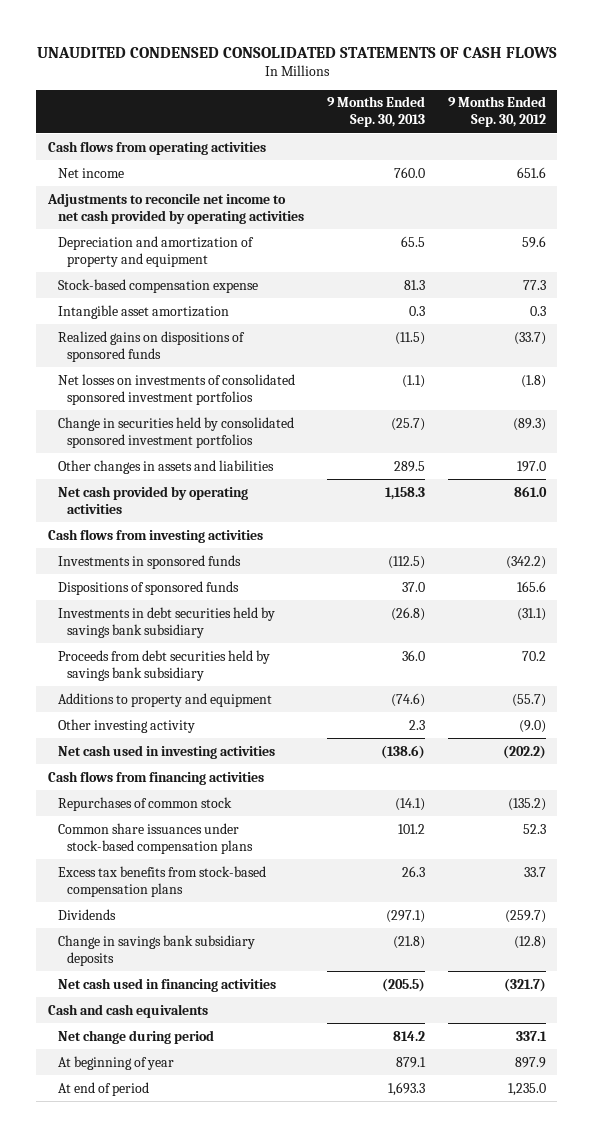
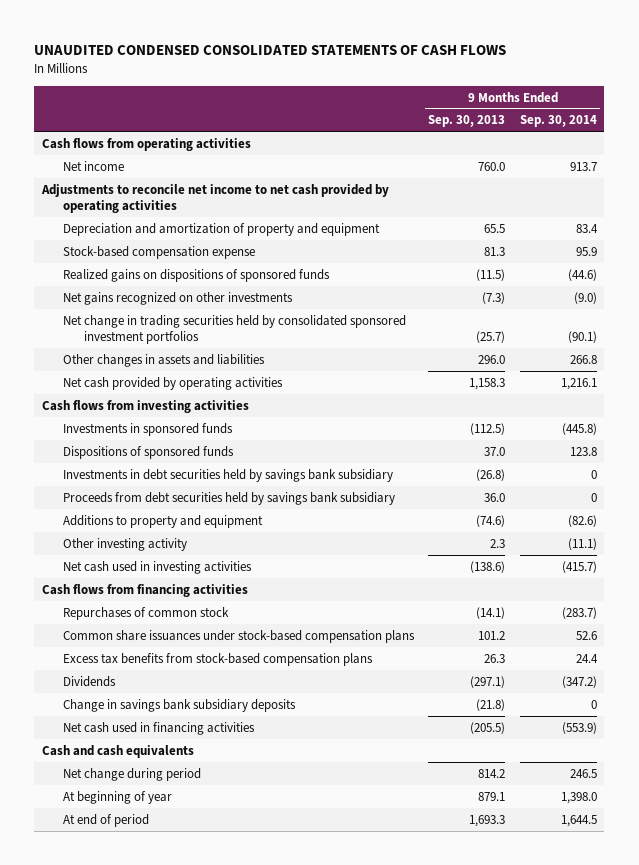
[447,96,546,128] 9 Months Ended Sep. 30, 2012 -> none
none -> [519,115,597,128] Sep. 30, 2014
[57,304,229,319] Intangible asset amortization -> none
[57,373,295,405] Net losses on investments of consolidated sponsored investment portfolios -> none
none -> [62,291,293,305] Net gains recognized on other investments
[57,416,294,448] Change in securities held by consolidated sponsored investment portfolios -> [62,314,406,344] Net change in trading securities held by consolidated sponsored investment portfolios
[393,460,425,472] 289.5 -> [478,354,506,364] 296.0

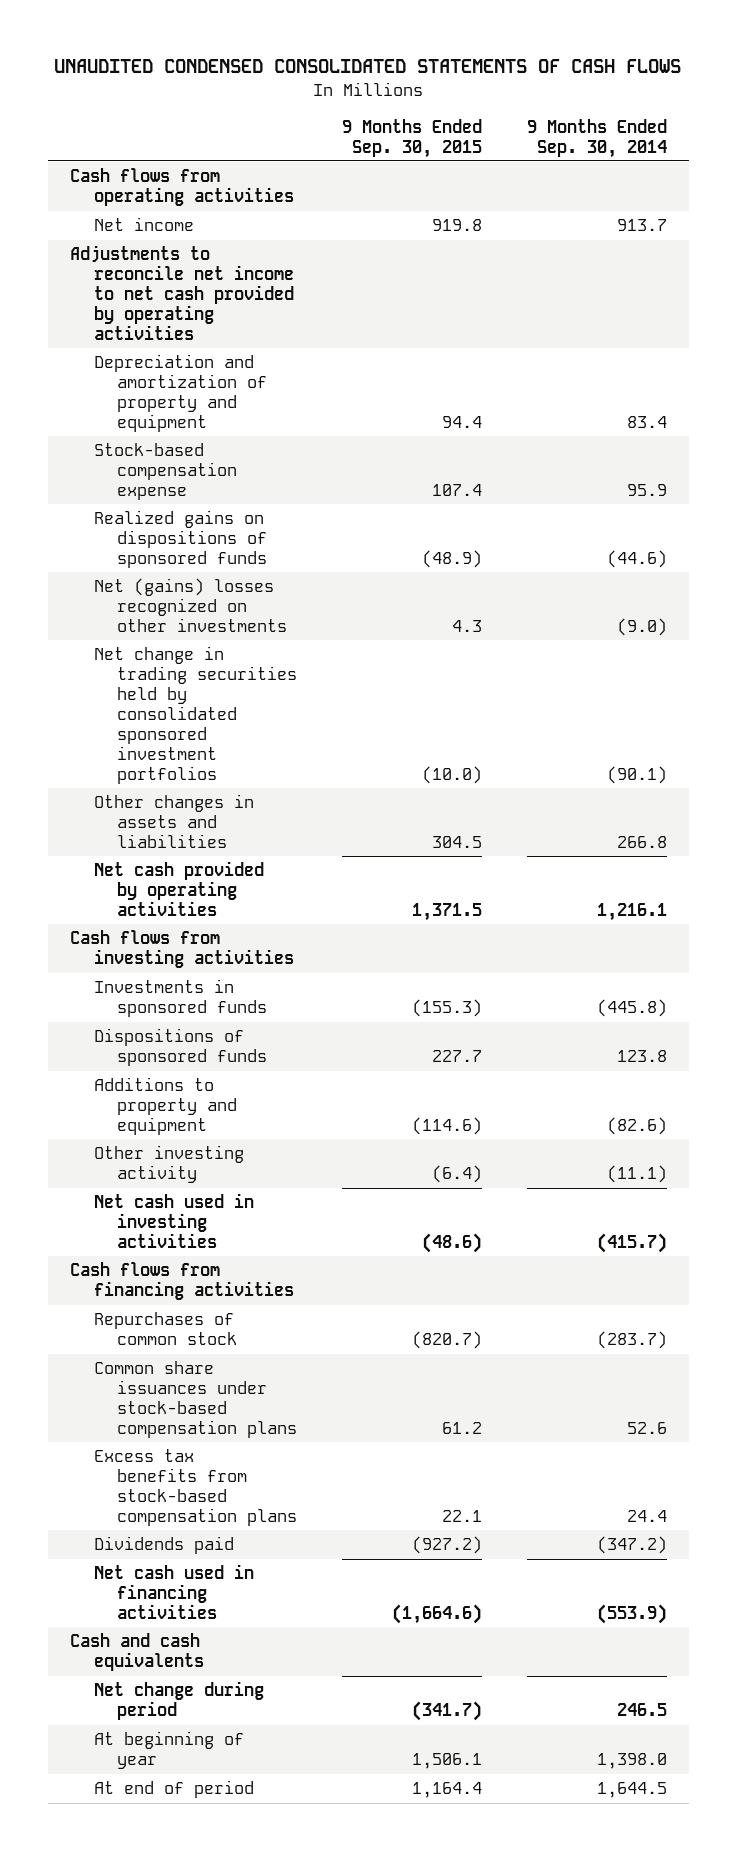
[428,115,506,128] Sep. 30, 2013 -> none
none -> [341,118,482,158] 9 Months Ended Sep. 30, 2015
[62,291,293,305] Net gains recognized on other investments -> [93,578,288,633] Net (gains) losses recognized on other investments
[62,468,393,482] Investments in debt securities held by savings bank subsidiary -> none
[62,491,395,505] Proceeds from debt securities held by savings bank subsidiary -> none
[62,698,296,712] Change in savings bank subsidiary deposits -> none
[62,675,116,687] Dividends -> [93,1536,234,1555] Dividends paid

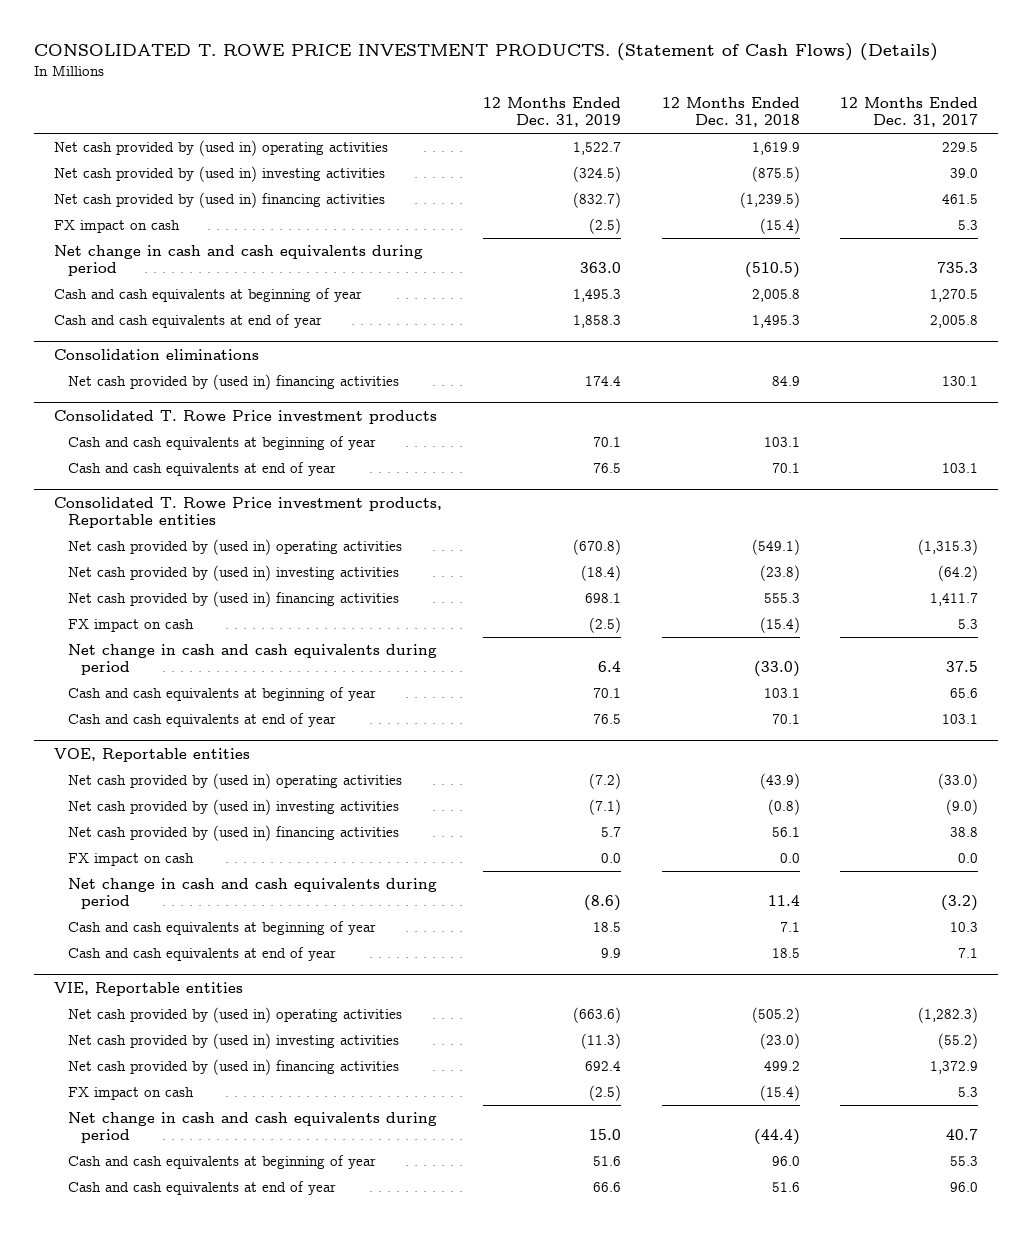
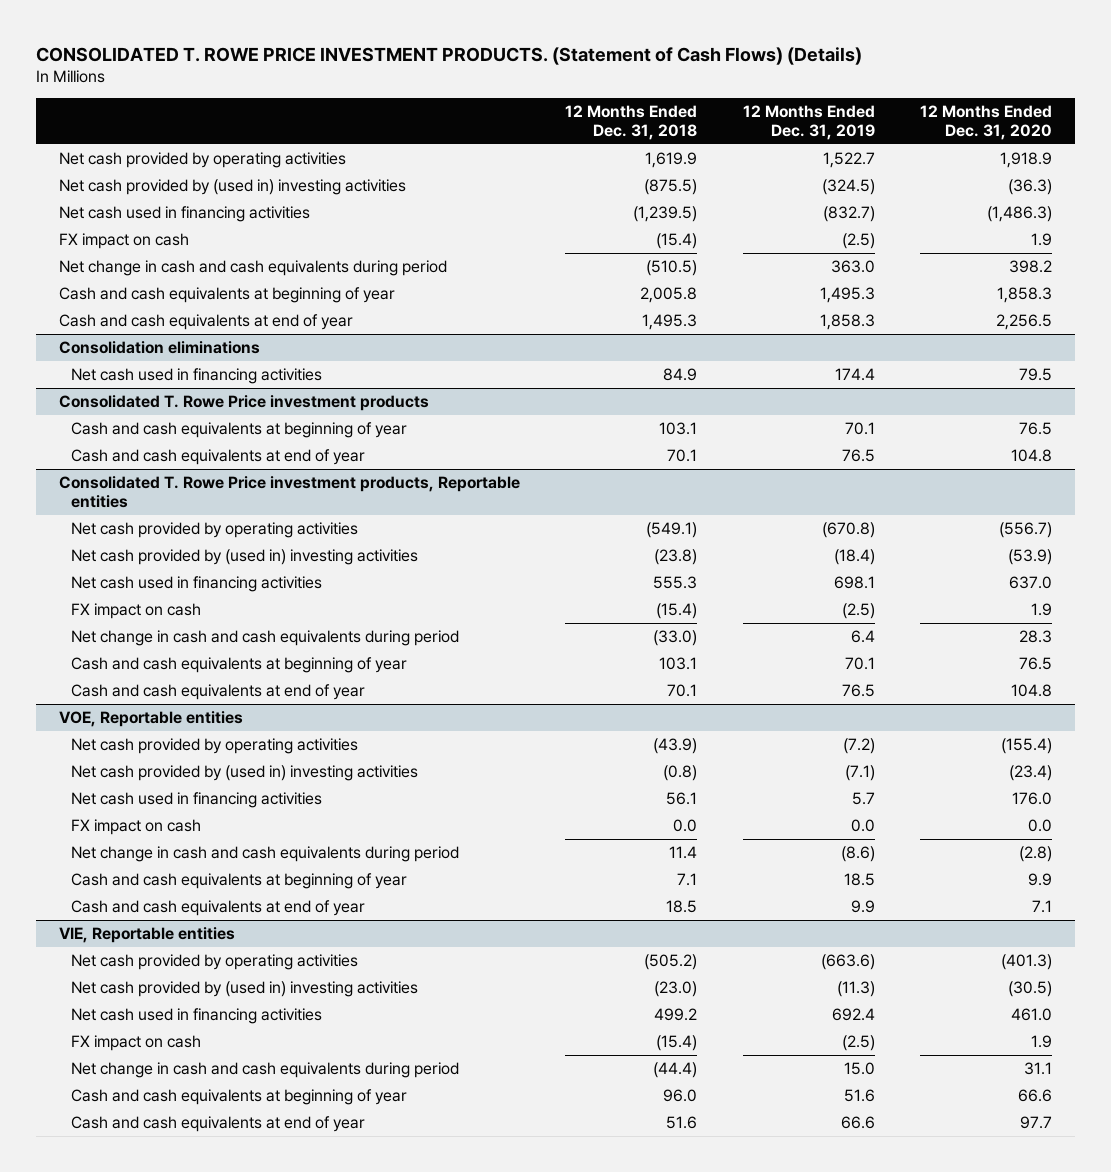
[840,96,979,128] 12 Months Ended Dec. 31, 2017 -> none
none -> [920,105,1053,140] 12 Months Ended Dec. 31, 2020
[54,140,389,157] Net cash provided by (used in) operating activities -> [58,152,346,169] Net cash provided by operating activities
[54,192,386,209] Net cash provided by (used in) financing activities -> [58,206,310,223] Net cash used in financing activities
[67,374,399,391] Net cash provided by (used in) financing activities -> [70,368,322,385] Net cash used in financing activities
[67,539,402,556] Net cash provided by (used in) operating activities -> [70,522,358,539] Net cash provided by operating activities
[67,591,399,608] Net cash provided by (used in) financing activities -> [70,576,322,593] Net cash used in financing activities
[67,773,402,790] Net cash provided by (used in) operating activities -> [70,738,358,755] Net cash provided by operating activities
[67,825,399,842] Net cash provided by (used in) financing activities -> [70,792,322,809] Net cash used in financing activities
[67,1007,402,1024] Net cash provided by (used in) operating activities -> [70,954,358,971] Net cash provided by operating activities
[67,1059,399,1076] Net cash provided by (used in) financing activities -> [70,1008,322,1025] Net cash used in financing activities

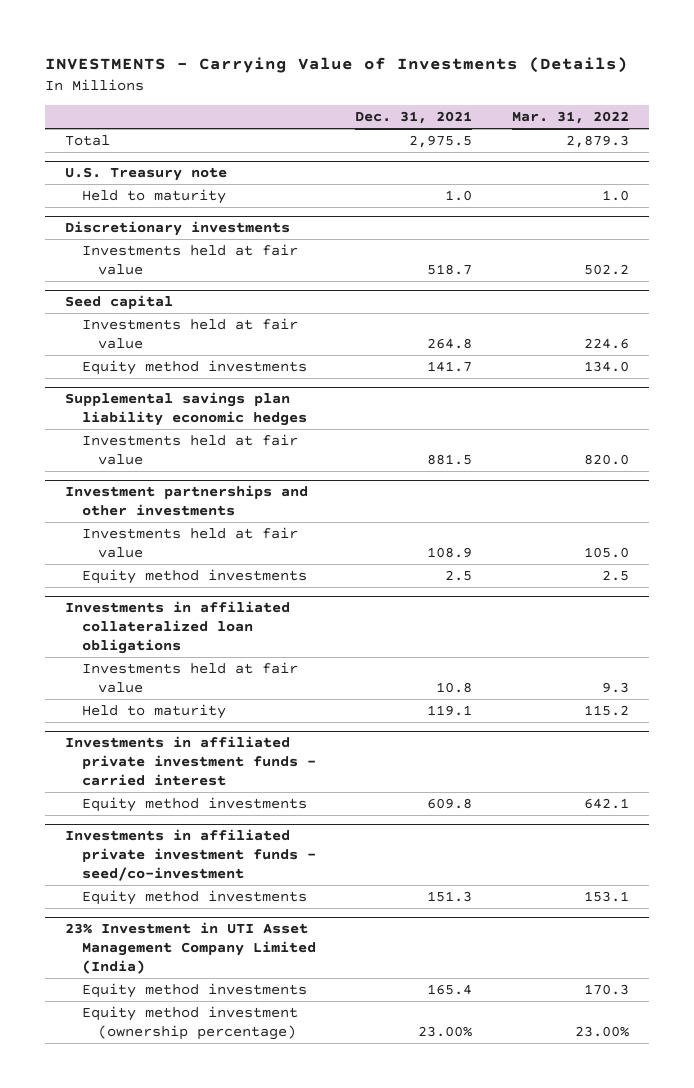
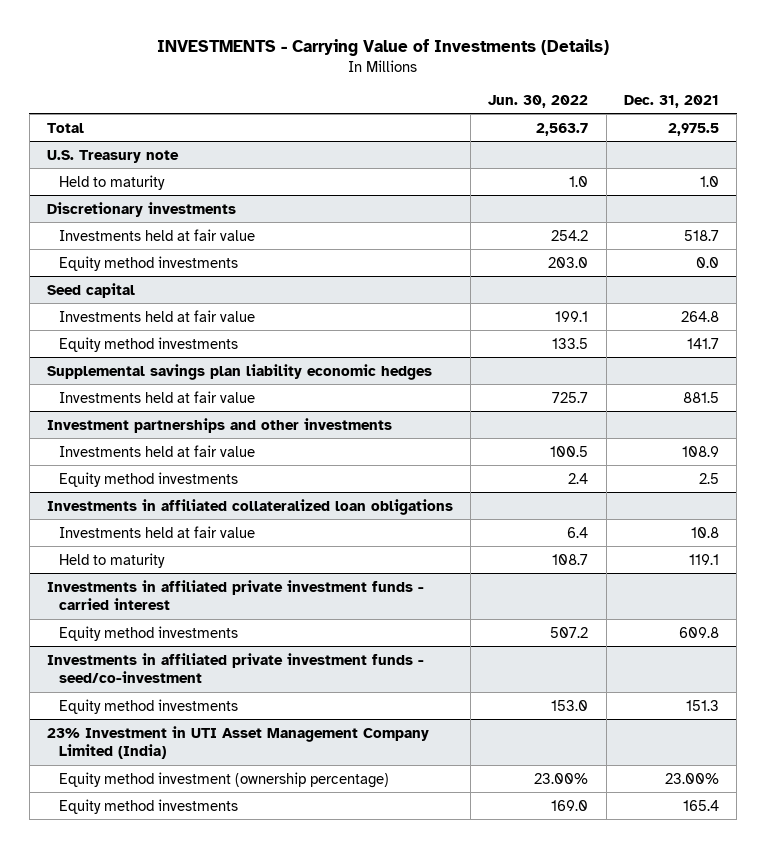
[511,111,629,125] Mar. 31, 2022 -> none
none -> [488,94,589,108] Jun. 30, 2022
none -> [58,255,238,271] Equity method investments
[81,982,307,998] Equity method investments -> [58,798,238,814] Equity method investments

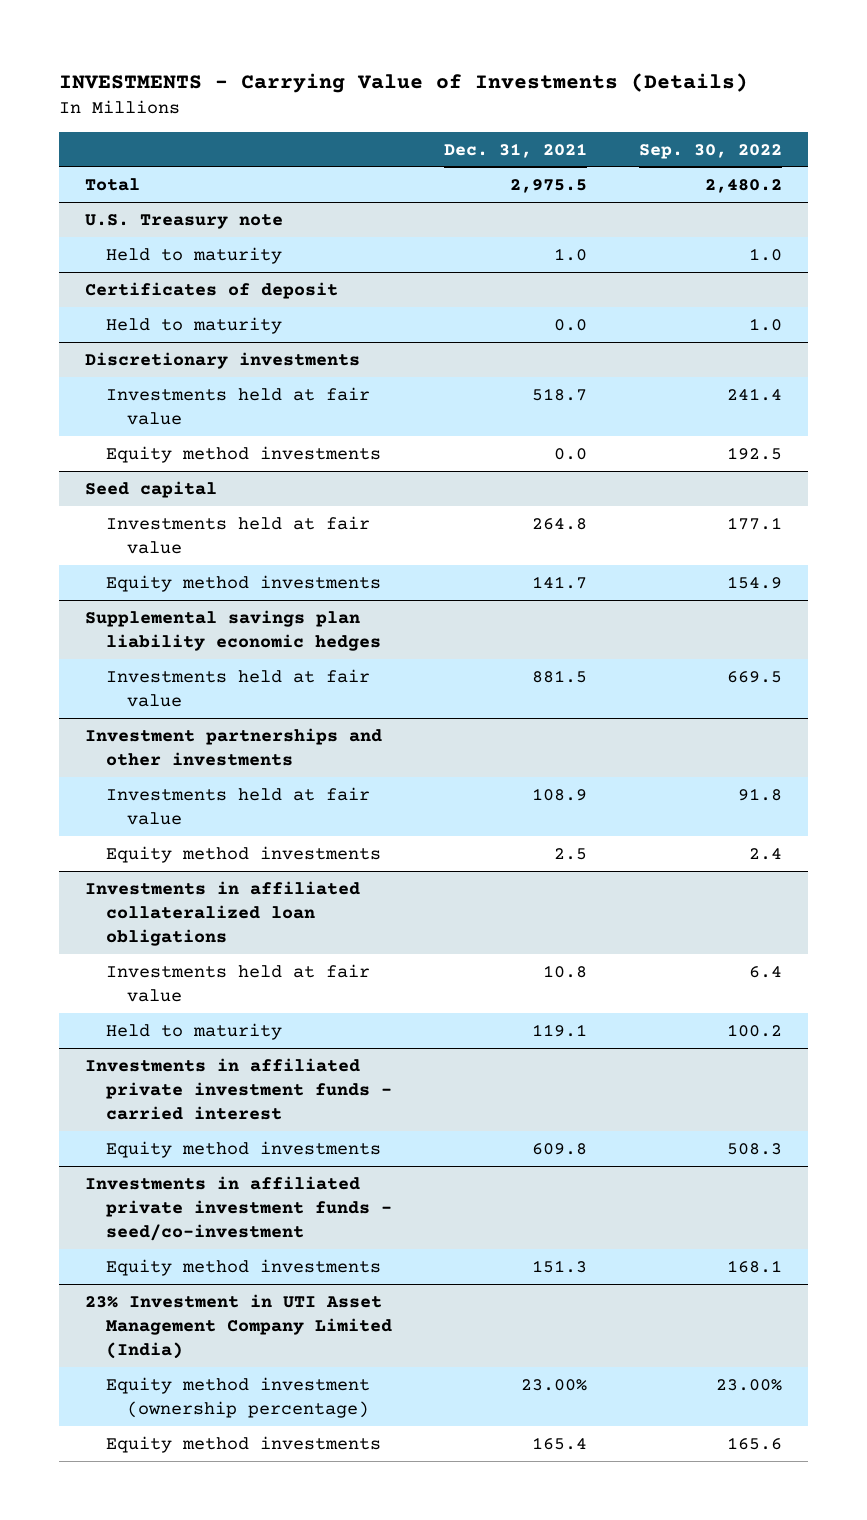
[488,94,589,108] Jun. 30, 2022 -> none
none -> [639,143,783,159] Sep. 30, 2022
none -> [84,281,338,299] Certificates of deposit
none -> [105,316,282,334] Held to maturity

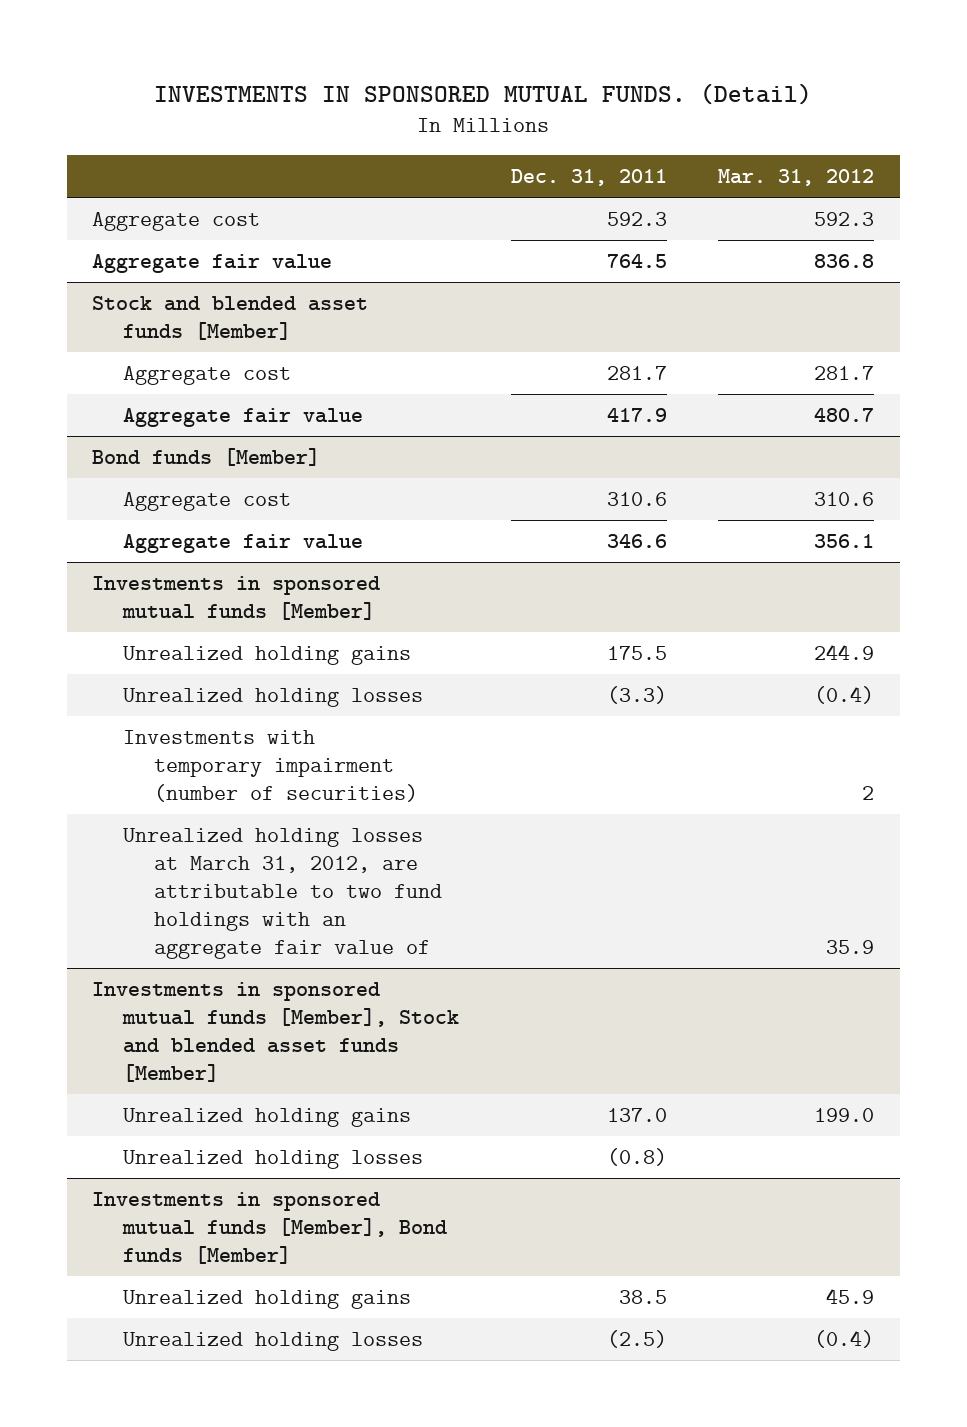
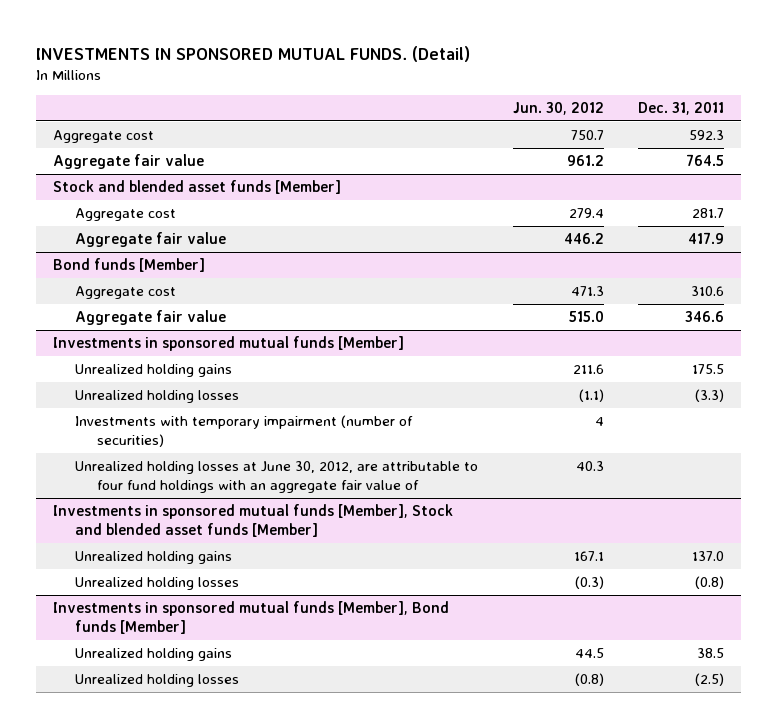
[718,168,875,186] Mar. 31, 2012 -> none
none -> [512,102,604,116] Jun. 30, 2012
[123,828,443,960] Unrealized holding losses at March 31, 2012, are attributable to two fund holdings with an aggregate fair value of -> [75,460,479,494] Unrealized holding losses at June 30, 2012, are attributable to four fund holdings with an aggregate fair value of

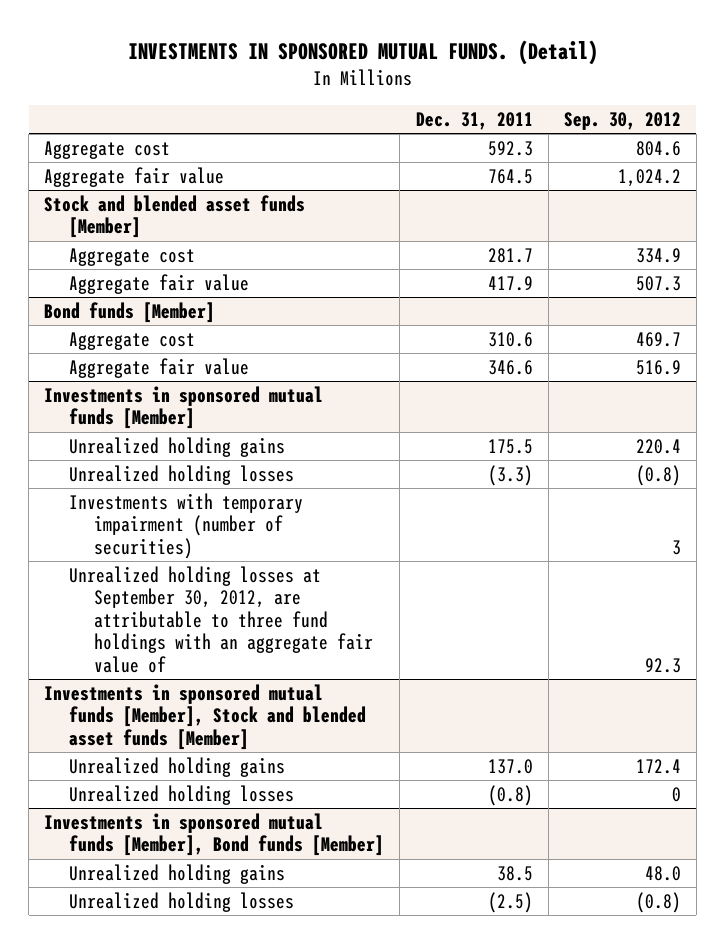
[512,102,604,116] Jun. 30, 2012 -> none
none -> [563,111,681,130] Sep. 30, 2012
[75,460,479,494] Unrealized holding losses at June 30, 2012, are attributable to four fund holdings with an aggregate fair value of -> [69,566,374,673] Unrealized holding losses at September 30, 2012, are attributable to three fund holdings with an aggregate fair value of

